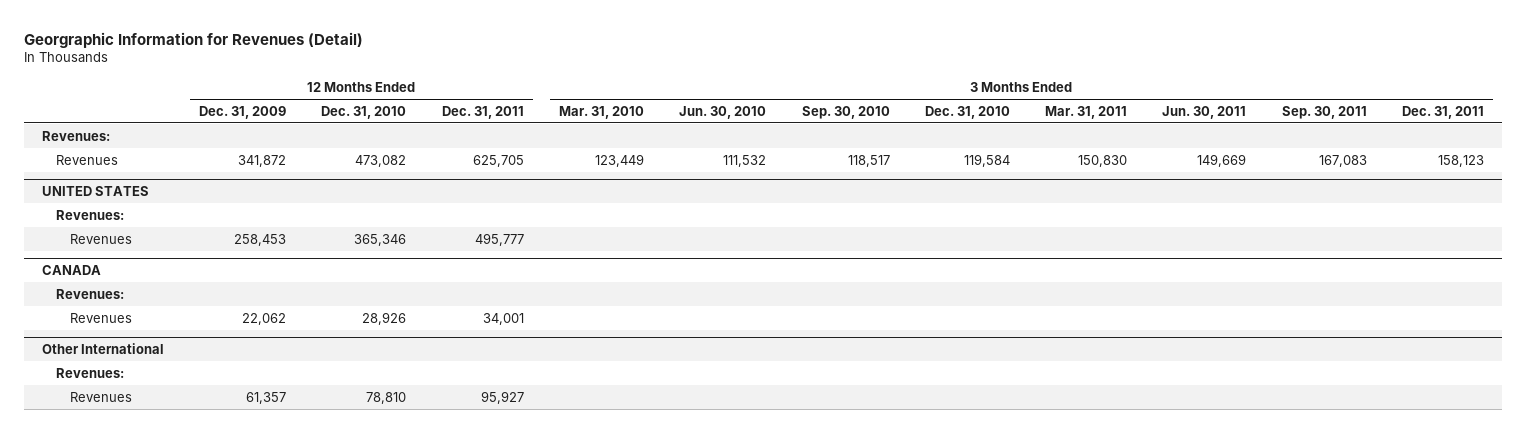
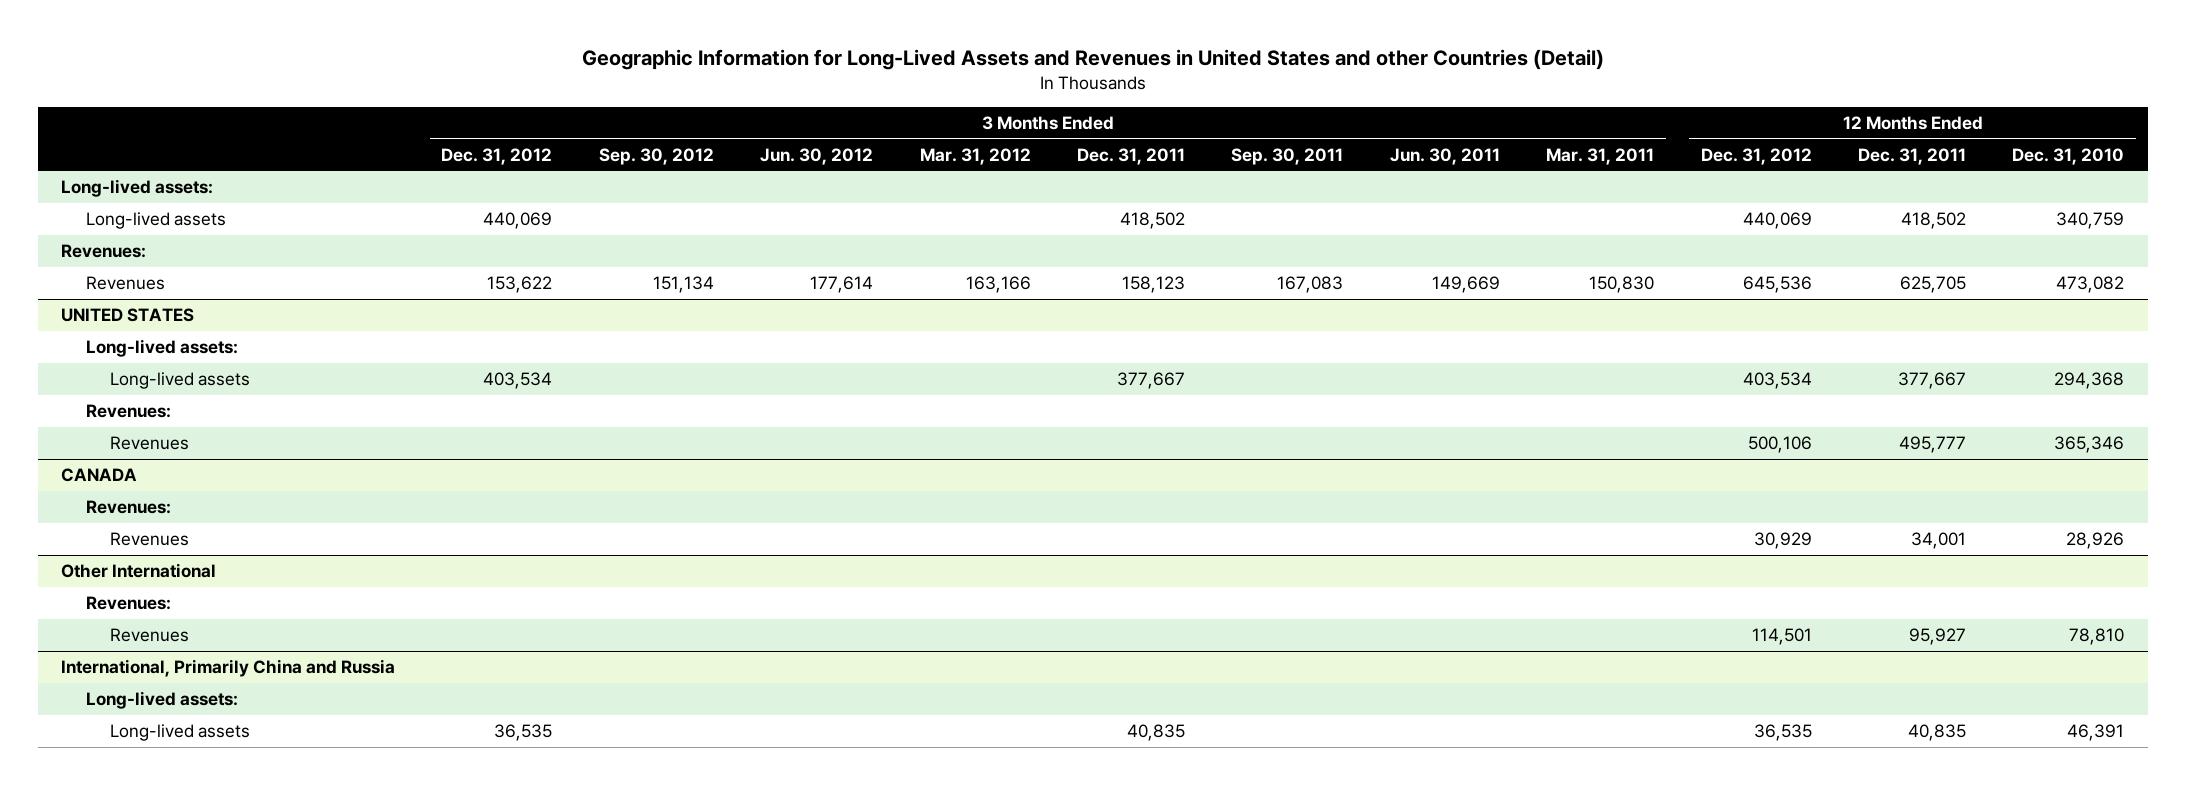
[24,31,364,48] Georgraphic Information for Revenues (Detail) -> [581,49,1604,71] Geographic Information for Long-Lived Assets and Revenues in United States and other Countries (Detail)
[199,105,287,119] Dec. 31, 2009 -> none
[558,105,644,119] Mar. 31, 2010 -> none
[679,105,767,119] Jun. 30, 2010 -> none
[801,105,890,119] Sep. 30, 2010 -> none
[924,105,1010,119] Dec. 31, 2010 -> none
none -> [441,147,553,165] Dec. 31, 2012
none -> [598,147,714,165] Sep. 30, 2012
none -> [760,147,874,165] Jun. 30, 2012
none -> [919,147,1031,165] Mar. 31, 2012
none -> [1700,147,1812,165] Dec. 31, 2012
none -> [61,179,214,198] Long-lived assets:
none -> [85,212,226,230] Long-lived assets
none -> [85,339,238,358] Long-lived assets:
none -> [110,372,251,390] Long-lived assets
none -> [61,659,396,678] International, Primarily China and Russia
none -> [85,691,238,710] Long-lived assets:
none -> [110,724,251,742] Long-lived assets

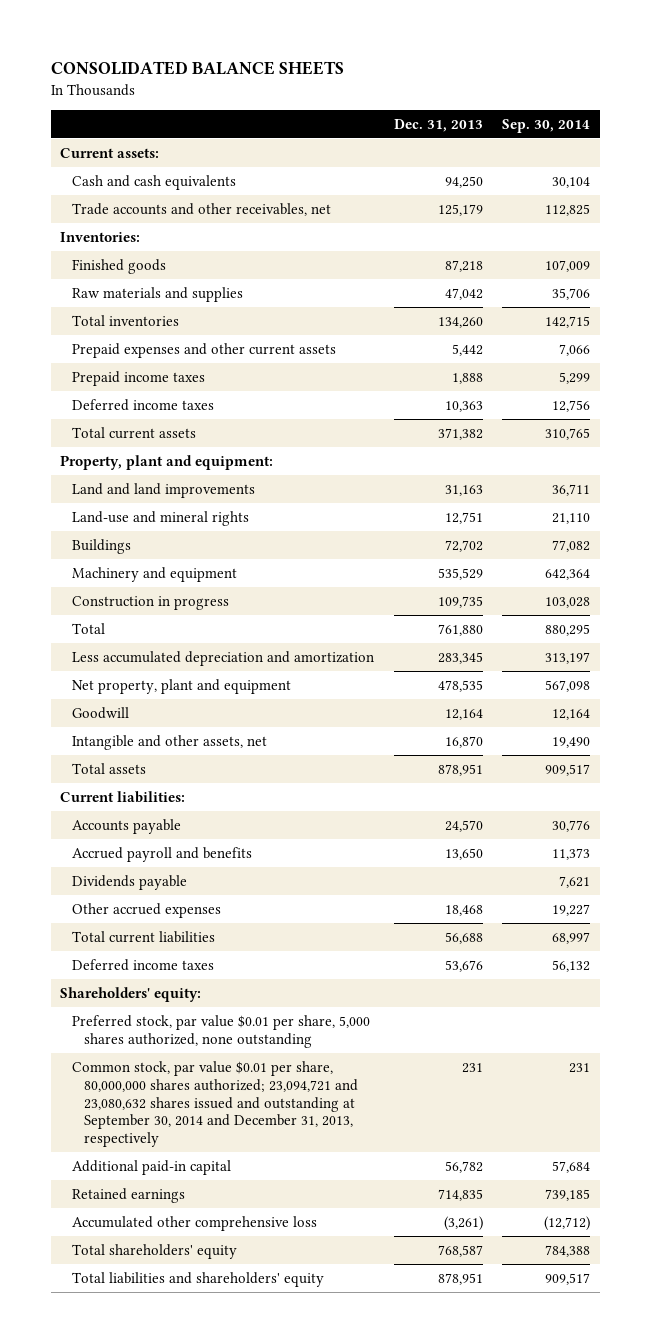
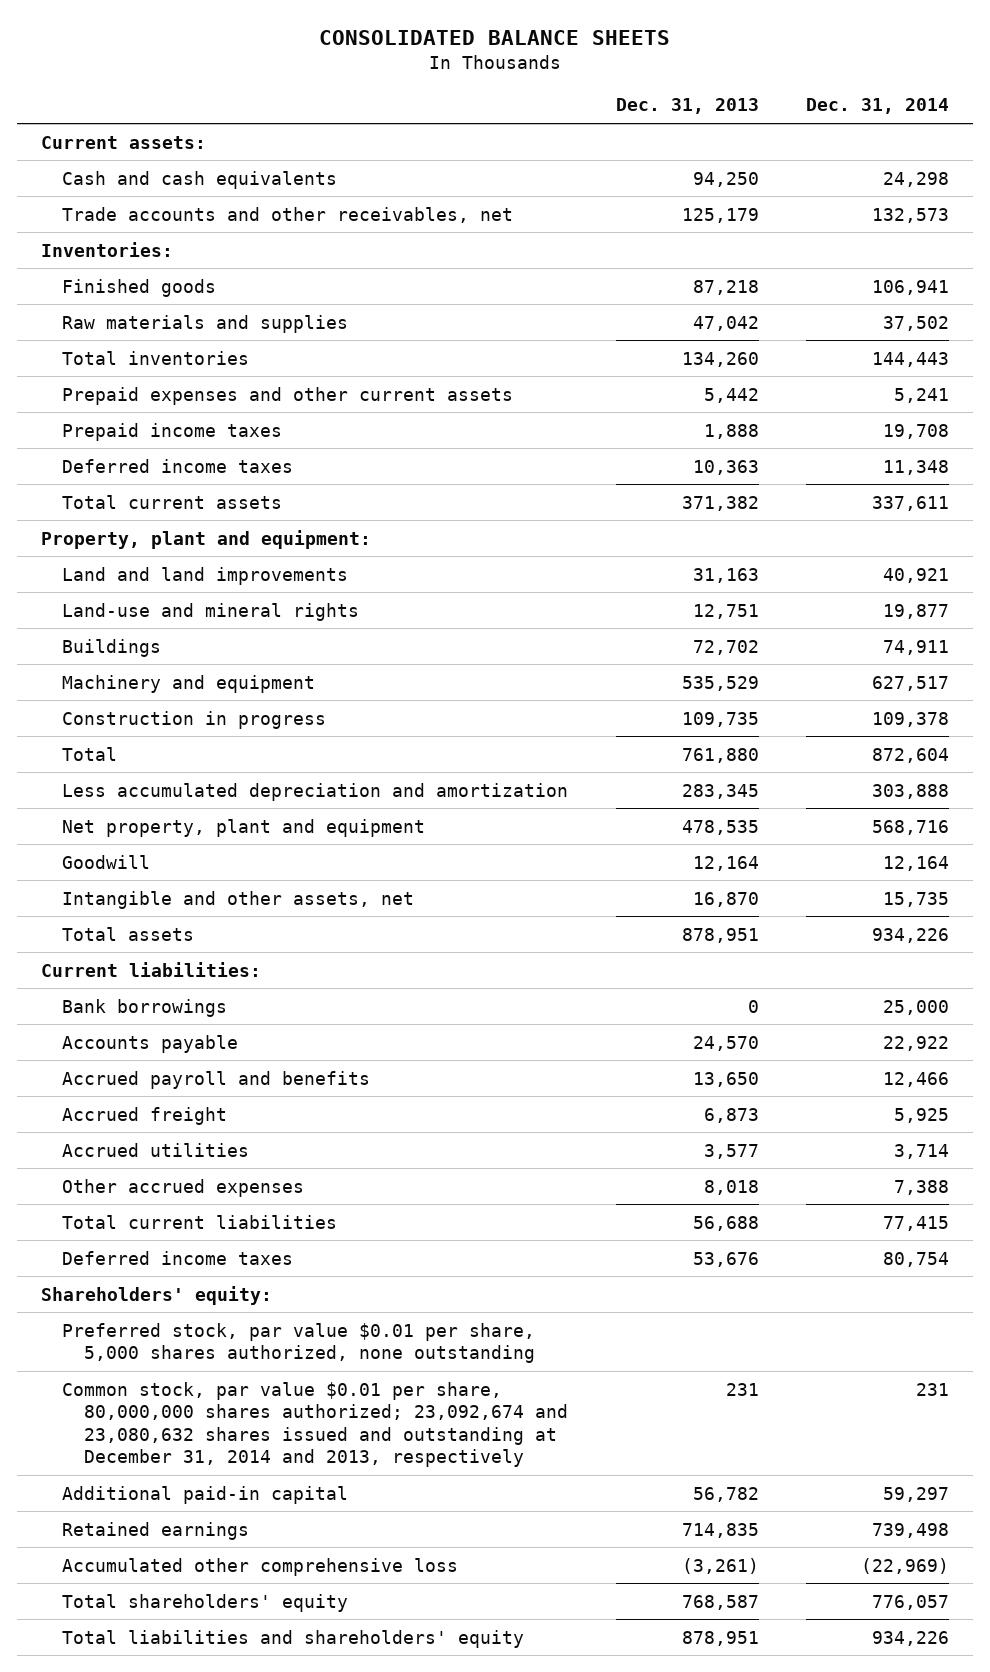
[502,118,591,133] Sep. 30, 2014 -> none
none -> [806,98,950,115] Dec. 31, 2014
none -> [62,998,228,1017] Bank borrowings
[72,874,188,890] Dividends payable -> none
none -> [62,1106,228,1125] Accrued freight
none -> [62,1142,250,1157] Accrued utilities
[444,904,483,916] 18,468 -> [703,1179,759,1195] 8,018
[72,1060,359,1148] Common stock, par value $0.01 per share, 80,000,000 shares authorized; 23,094,721 and 23,080,632 shares issued and outstanding at September 30, 2014 and December 31, 2013, respectively -> [62,1381,568,1468] Common stock, par value $0.01 per share, 80,000,000 shares authorized; 23,092,674 and 23,080,632 shares issued and outstanding at December 31, 2014 and 2013, respectively

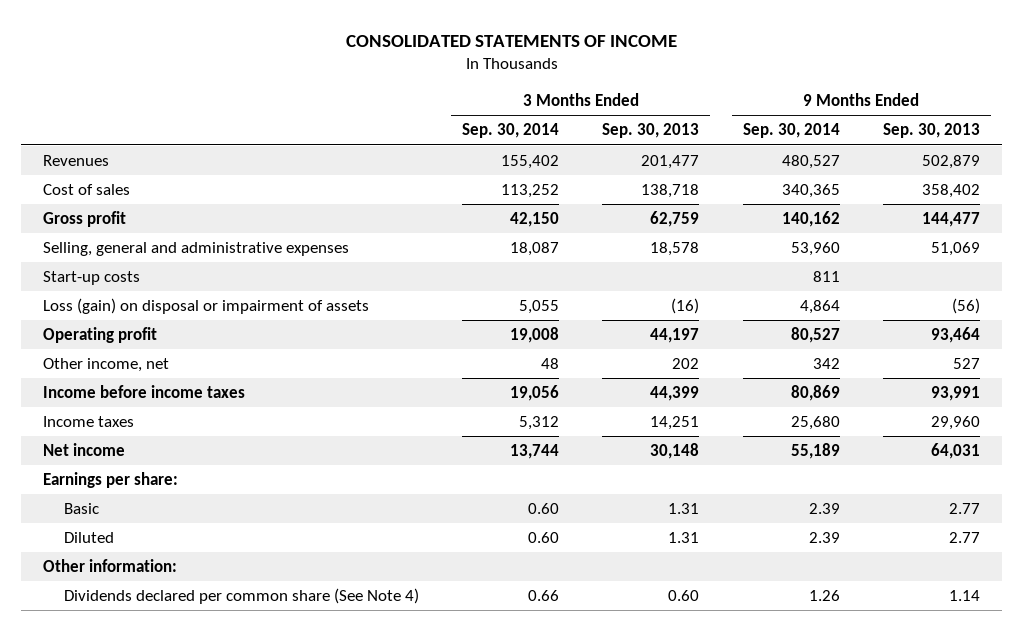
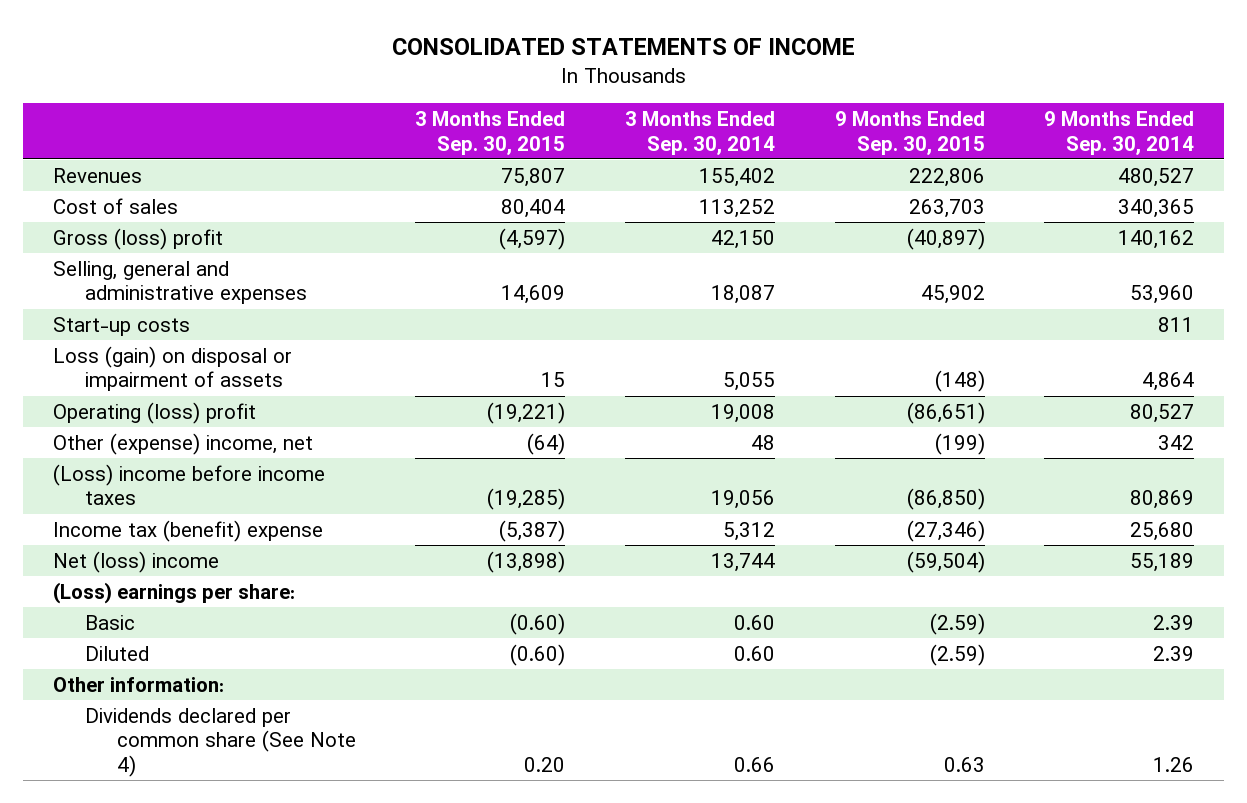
[602,123,700,139] Sep. 30, 2013 -> none
[883,123,981,139] Sep. 30, 2013 -> none
none -> [415,111,566,155] 3 Months Ended Sep. 30, 2015
none -> [834,111,985,155] 9 Months Ended Sep. 30, 2015
[42,211,126,228] Gross profit -> [52,227,223,250] Gross (loss) profit
[42,327,157,344] Operating profit -> [52,401,256,424] Operating (loss) profit
[42,358,169,373] Other income, net -> [52,432,313,455] Other (expense) income, net
[42,385,245,399] Income before income taxes -> [52,463,325,506] (Loss) income before income taxes
[42,416,134,428] Income taxes -> [52,519,323,542] Income tax (benefit) expense
[42,443,125,457] Net income -> [52,550,219,573] Net (loss) income
[42,472,178,489] Earnings per share: -> [52,581,295,604] (Loss) earnings per share:

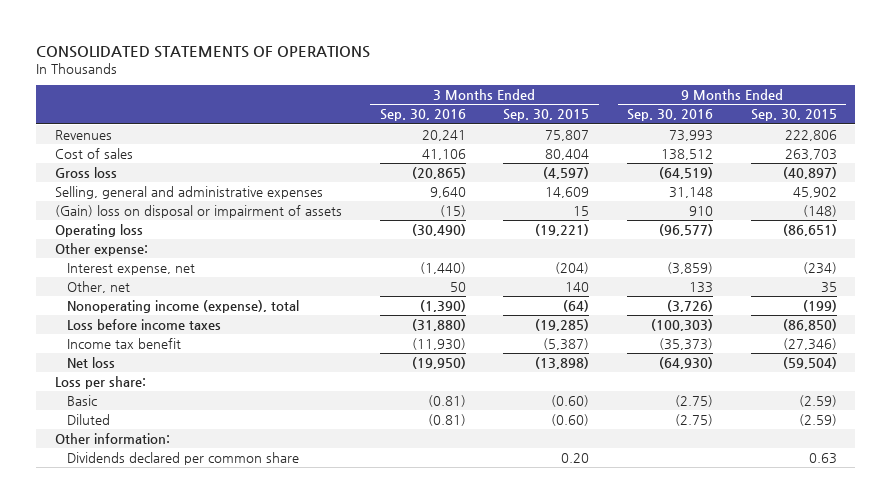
[391,38,855,56] CONSOLIDATED STATEMENTS OF INCOME -> [36,45,371,58] CONSOLIDATED STATEMENTS OF OPERATIONS
[624,111,775,155] 3 Months Ended Sep. 30, 2014 -> none
[1044,111,1195,155] 9 Months Ended Sep. 30, 2014 -> none
none -> [379,109,466,122] Sep. 30, 2016
none -> [626,109,713,122] Sep. 30, 2016
[52,227,223,250] Gross (loss) profit -> [55,166,118,178] Gross loss
[52,316,190,336] Start-up costs -> none
[52,345,292,392] Loss (gain) on disposal or impairment of assets -> [55,204,343,218] (Gain) loss on disposal or impairment of assets
[52,401,256,424] Operating (loss) profit -> [55,223,144,237] Operating loss
none -> [55,242,149,256] Other expense:
none -> [66,262,195,275] Interest expense, net
none -> [66,280,130,293] Other, net
[52,432,313,455] Other (expense) income, net -> [66,299,299,313] Nonoperating income (expense), total
[52,463,325,506] (Loss) income before income taxes -> [66,318,221,330] Loss before income taxes
[52,519,323,542] Income tax (benefit) expense -> [66,337,181,349] Income tax benefit
[52,550,219,573] Net (loss) income -> [66,356,115,368] Net loss
[52,581,295,604] (Loss) earnings per share: -> [55,375,147,389] Loss per share:
[84,707,356,777] Dividends declared per common share (See Note 4) -> [66,451,299,465] Dividends declared per common share

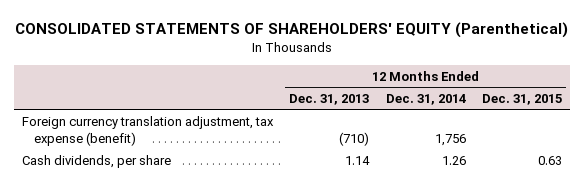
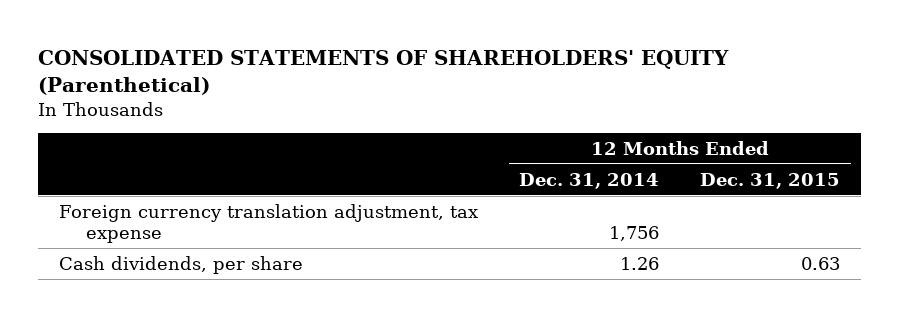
[289,94,370,106] Dec. 31, 2013 -> none
[21,115,274,146] Foreign currency translation adjustment, tax expense (benefit) -> [58,203,478,243] Foreign currency translation adjustment, tax expense

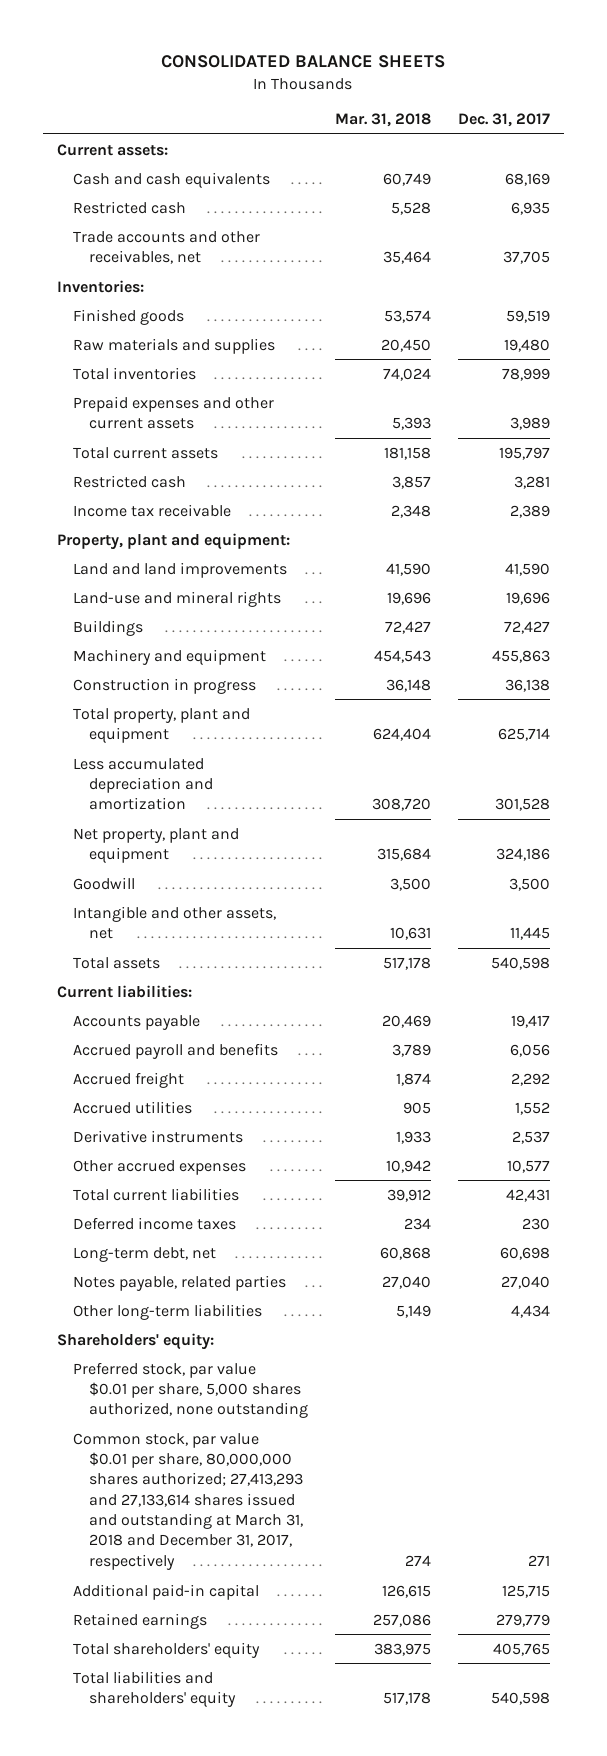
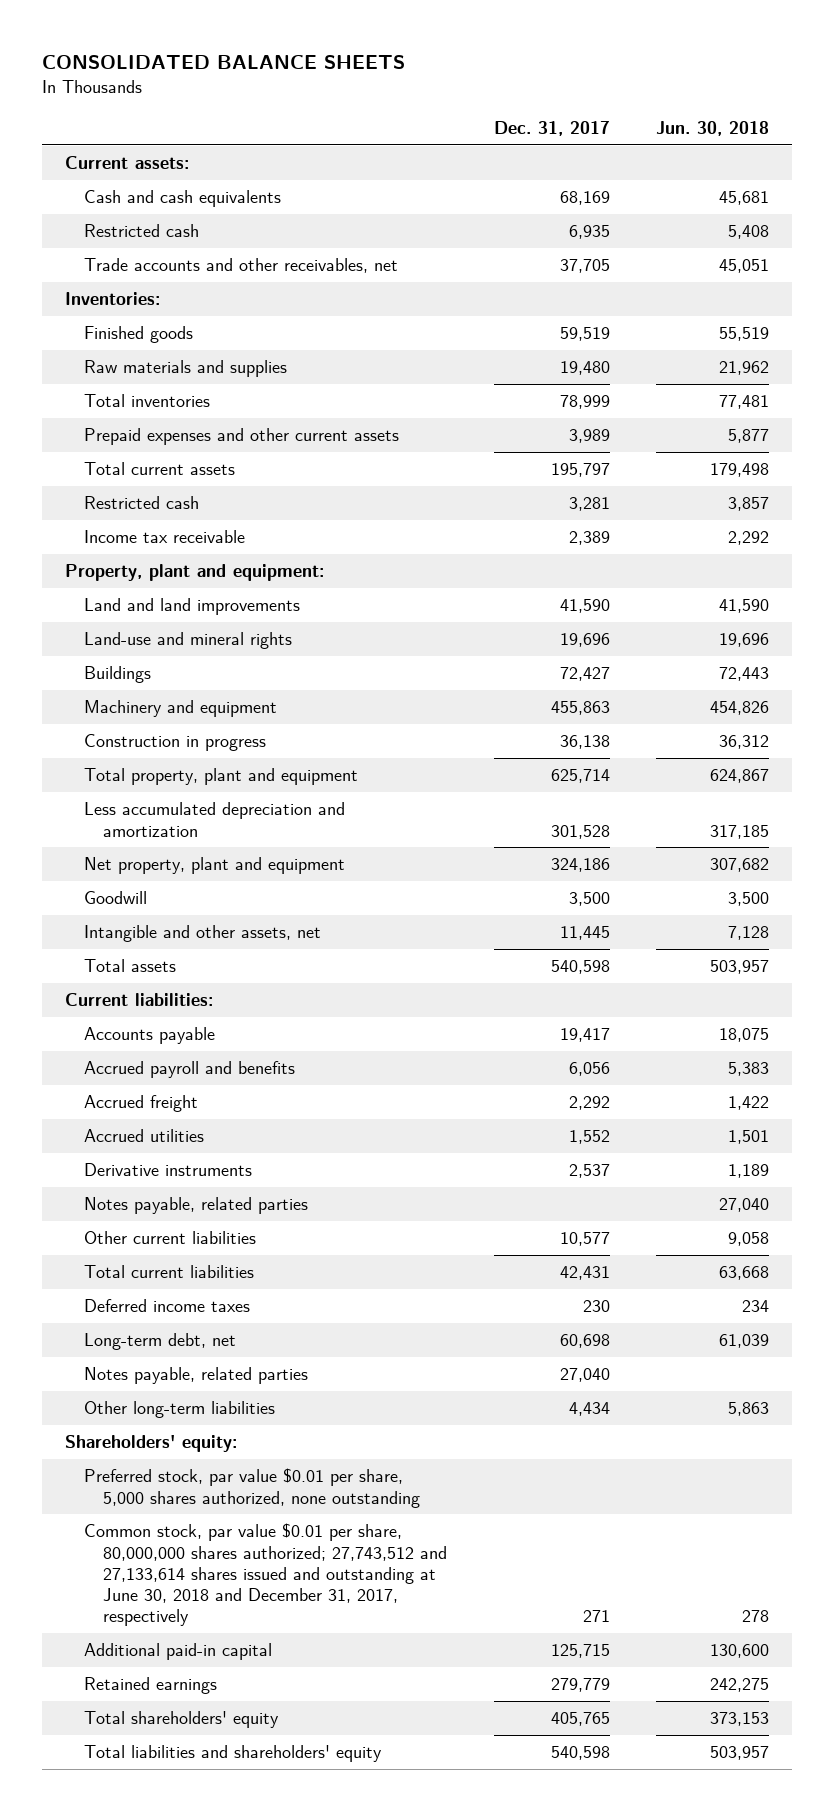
[335,113,432,128] Mar. 31, 2018 -> none
none -> [656,120,770,136] Jun. 30, 2018
none -> [84,1197,309,1215] Notes payable, related parties
[72,1159,246,1175] Other accrued expenses -> [84,1231,257,1245] Other current liabilities
[72,1432,303,1570] Common stock, par value $0.01 per share, 80,000,000 shares authorized; 27,413,293 and 27,133,614 shares issued and outstanding at March 31, 2018 and December 31, 2017, respectively -> [84,1523,448,1627] Common stock, par value $0.01 per share, 80,000,000 shares authorized; 27,743,512 and 27,133,614 shares issued and outstanding at June 30, 2018 and December 31, 2017, respectively

